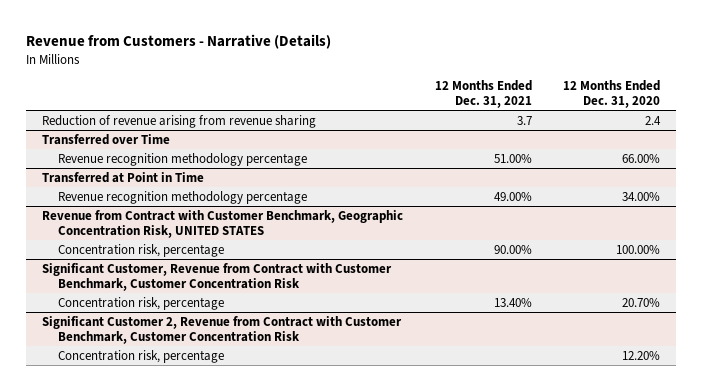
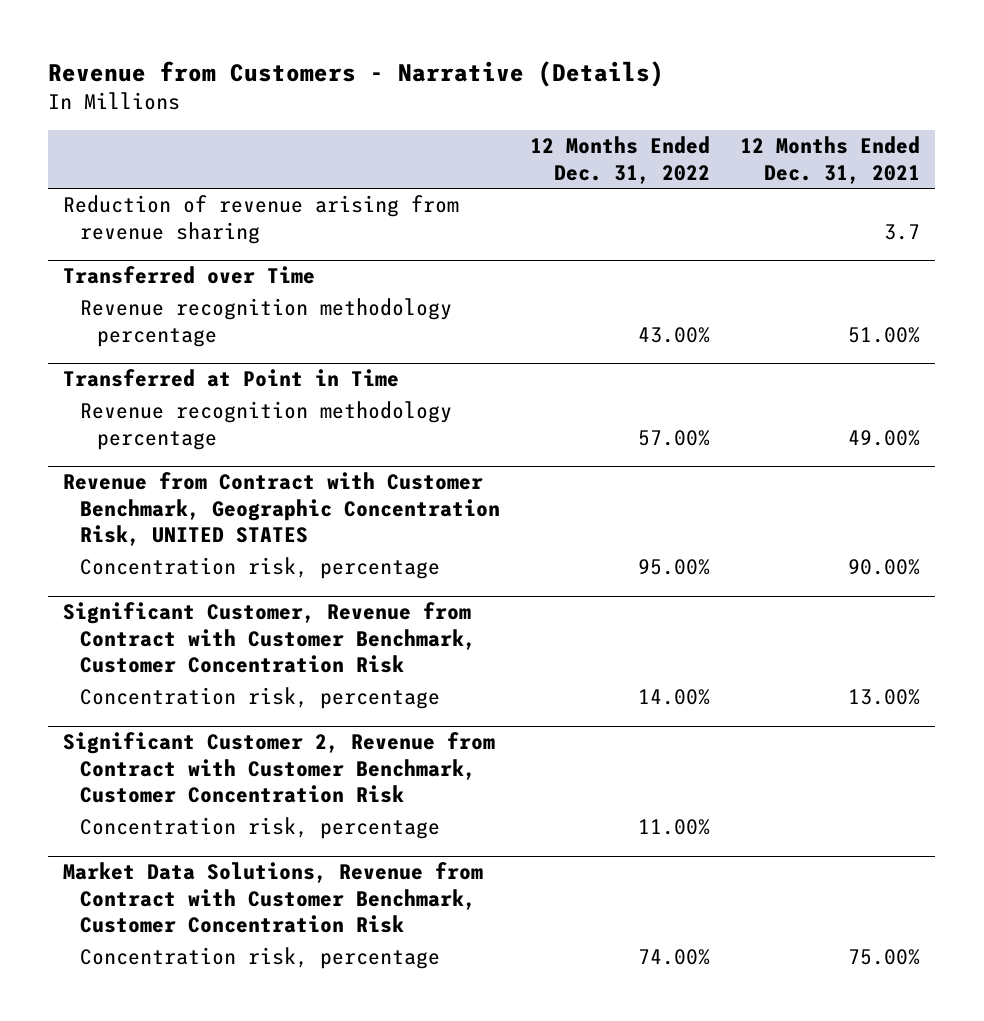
[563,80,661,109] 12 Months Ended Dec. 31, 2020 -> none
none -> [530,136,711,184] 12 Months Ended Dec. 31, 2022
[493,297,532,307] 13.40% -> [848,689,921,706] 13.00%
none -> [63,862,484,933] Market Data Solutions, Revenue from Contract with Customer Benchmark, Customer Concentration Risk
none -> [80,947,441,970] Concentration risk, percentage

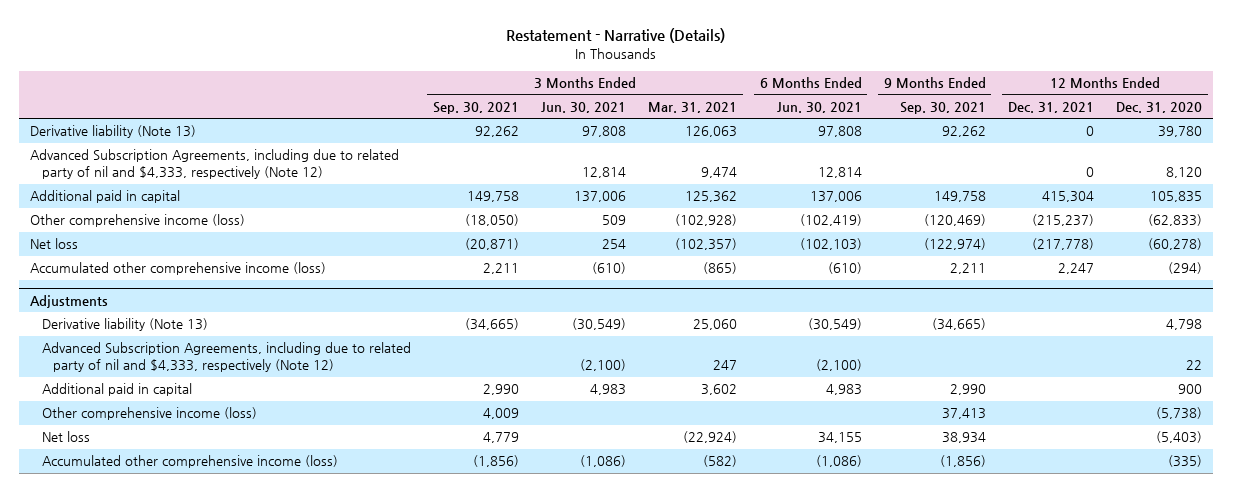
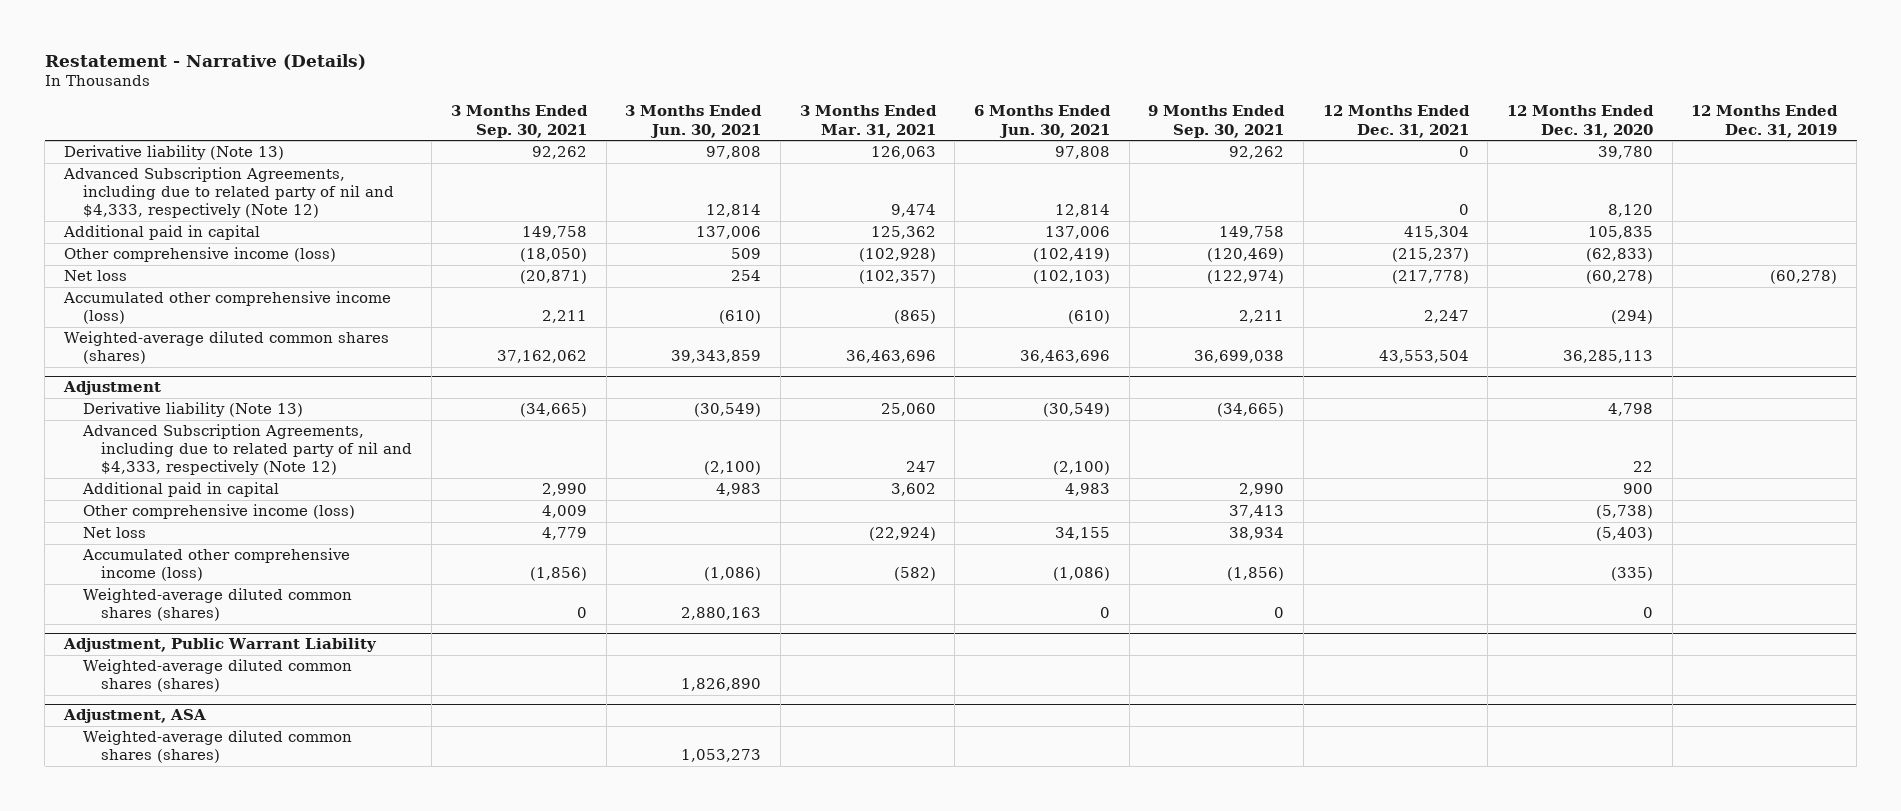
none -> [1691,105,1839,138] 12 Months Ended Dec. 31, 2019
none -> [63,331,389,365] Weighted-average diluted common shares (shares)
[30,294,109,308] Adjustments -> [62,381,161,396] Adjustment
none -> [82,588,352,622] Weighted-average diluted common shares (shares)
none -> [62,638,377,653] Adjustment, Public Warrant Liability
none -> [82,659,352,693] Weighted-average diluted common shares (shares)
none -> [62,709,206,724] Adjustment, ASA
none -> [82,730,352,764] Weighted-average diluted common shares (shares)

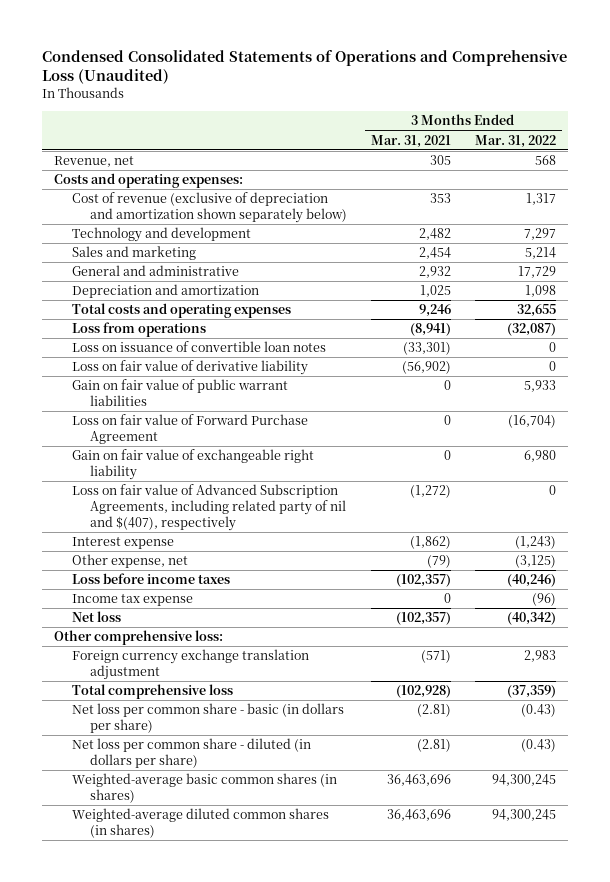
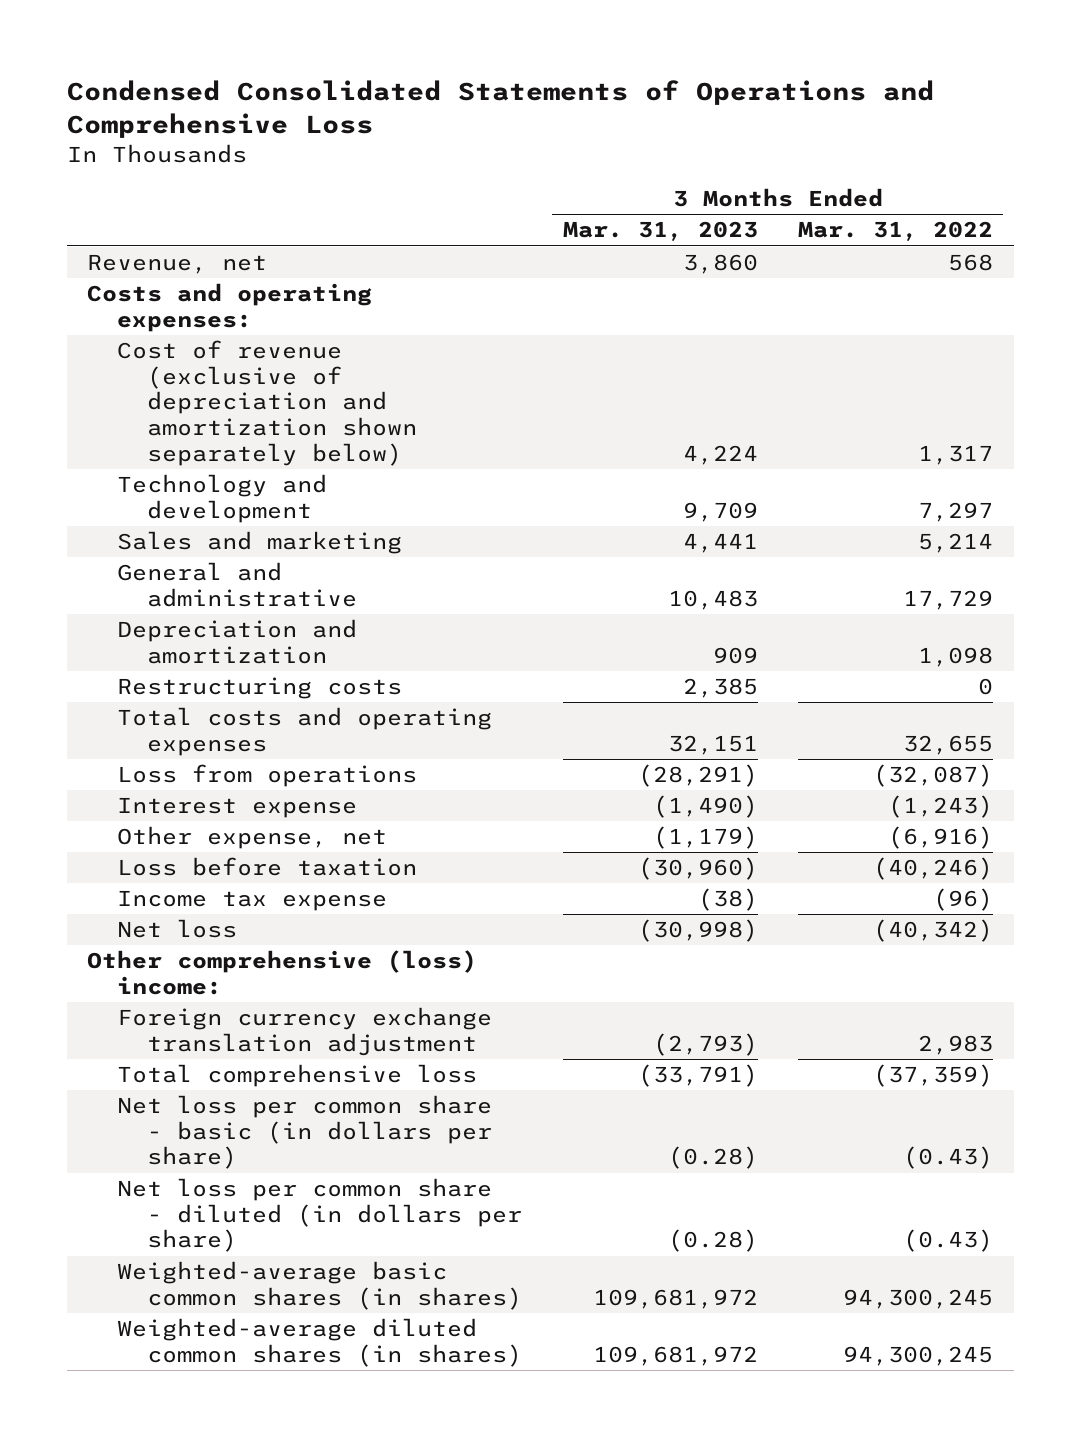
[42,49,568,85] Condensed Consolidated Statements of Operations and Comprehensive Loss (Unaudited) -> [66,79,934,138] Condensed Consolidated Statements of Operations and Comprehensive Loss
[370,134,451,148] Mar. 31, 2021 -> none
none -> [562,221,758,242] Mar. 31, 2023
none -> [117,677,403,700] Restructuring costs
[71,341,326,353] Loss on issuance of convertible loan notes -> none
[71,360,308,376] Loss on fair value of derivative liability -> none
[71,379,288,407] Gain on fair value of public warrant liabilities -> none
[71,414,308,445] Loss on fair value of Forward Purchase Agreement -> none
[71,449,314,481] Gain on fair value of exchangeable right liability -> none
[71,484,346,532] Loss on fair value of Advanced Subscription Agreements, including related party of nil and $(407), respectively -> none
[514,555,556,569] (3,125) -> [888,826,994,850] (6,916)
[71,573,230,585] Loss before income taxes -> [117,857,418,877] Loss before taxation
[53,630,223,646] Other comprehensive loss: -> [87,950,478,995] Other comprehensive (loss) income:

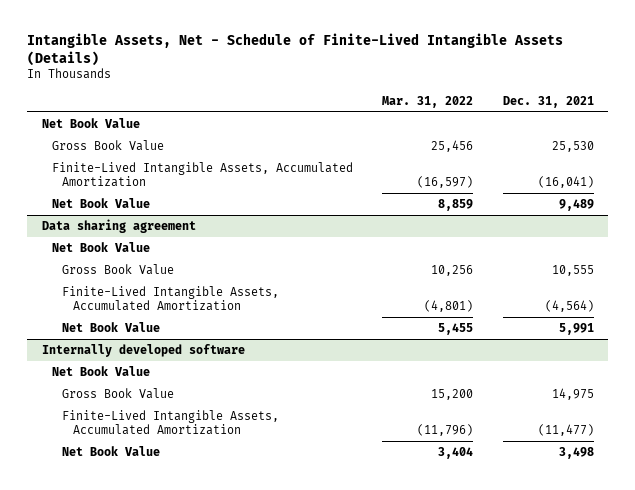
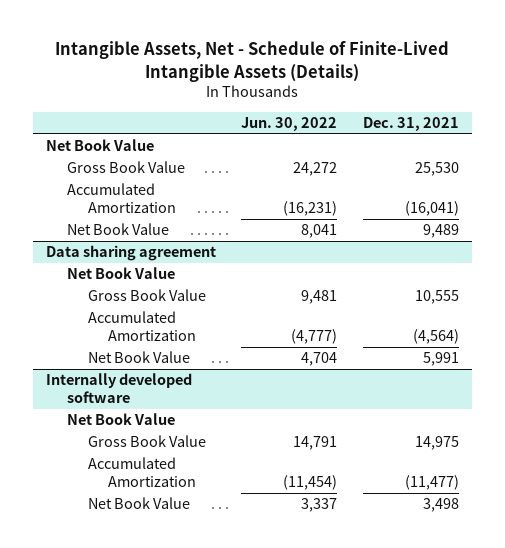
[382,95,474,108] Mar. 31, 2022 -> none
none -> [241,117,338,132] Jun. 30, 2022
[52,161,354,188] Finite-Lived Intangible Assets, Accumulated Amortization -> [66,183,176,214] Accumulated Amortization
[62,285,280,312] Finite-Lived Intangible Assets, Accumulated Amortization -> [87,311,197,342] Accumulated Amortization
[62,409,280,436] Finite-Lived Intangible Assets, Accumulated Amortization -> [87,457,197,488] Accumulated Amortization

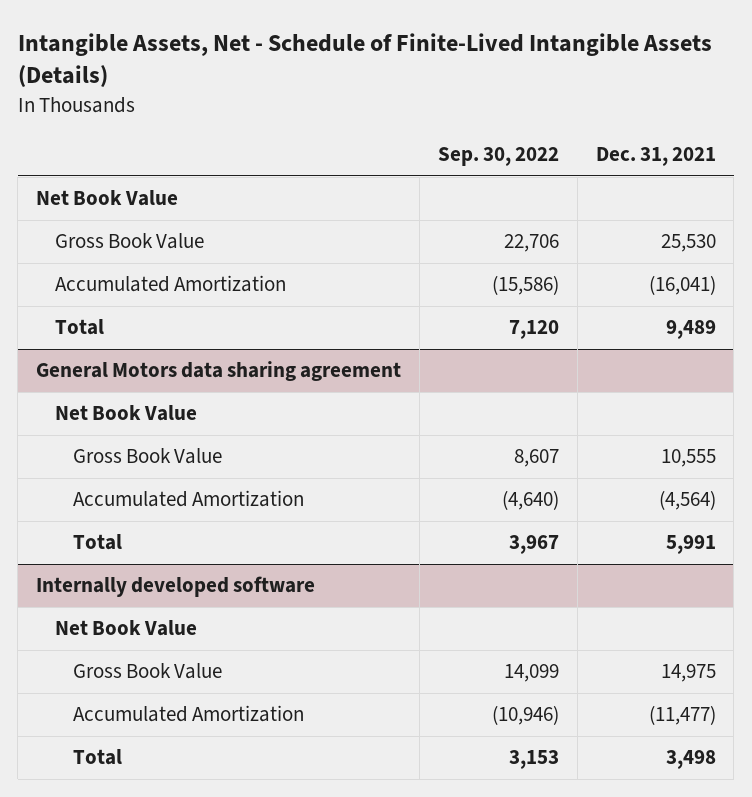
[241,117,338,132] Jun. 30, 2022 -> none
none -> [437,147,559,167] Sep. 30, 2022
[66,223,169,236] Net Book Value -> [54,319,104,336] Total
[45,245,216,262] Data sharing agreement -> [36,361,402,382] General Motors data sharing agreement
[87,351,190,364] Net Book Value -> [73,534,123,551] Total
[87,497,190,510] Net Book Value -> [73,749,123,766] Total

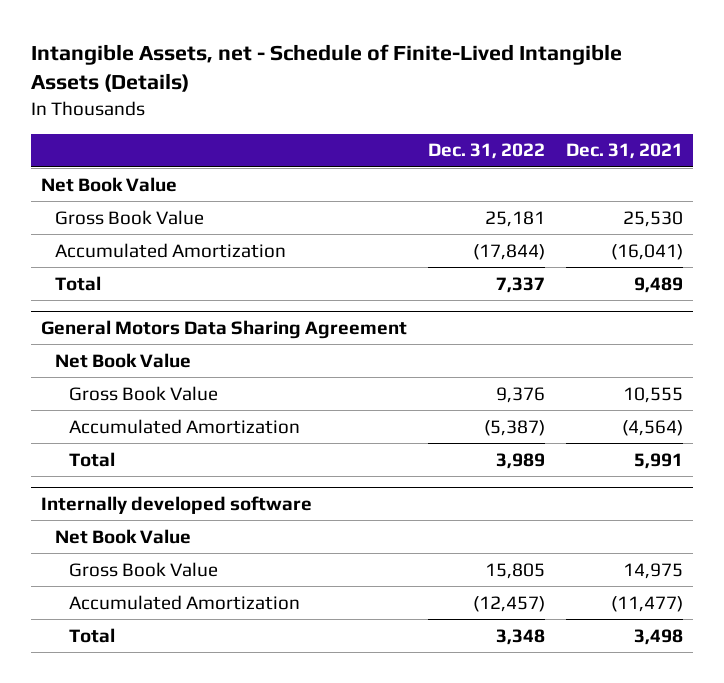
[17,32,712,88] Intangible Assets, Net - Schedule of Finite-Lived Intangible Assets (Details) -> [30,44,622,93] Intangible Assets, net - Schedule of Finite-Lived Intangible Assets (Details)
[437,147,559,167] Sep. 30, 2022 -> none
none -> [428,143,546,160] Dec. 31, 2022
[36,361,402,382] General Motors data sharing agreement -> [41,320,408,340] General Motors Data Sharing Agreement

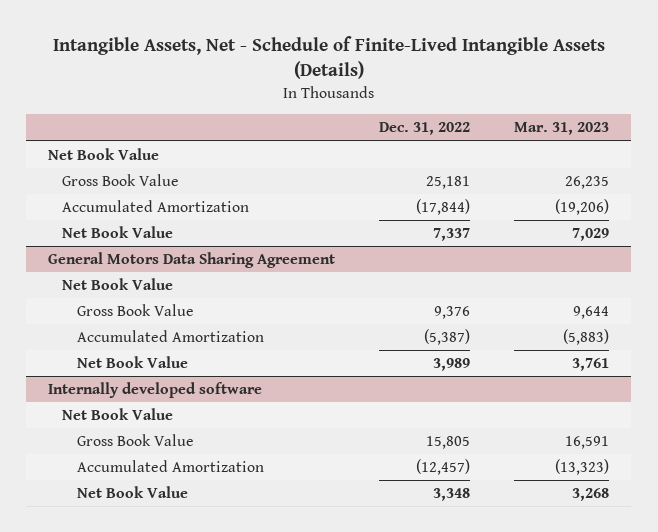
[30,44,622,93] Intangible Assets, net - Schedule of Finite-Lived Intangible Assets (Details) -> [52,36,605,80] Intangible Assets, Net - Schedule of Finite-Lived Intangible Assets (Details)
[565,143,683,160] Dec. 31, 2021 -> none
none -> [514,122,610,136] Mar. 31, 2023
[54,275,101,291] Total -> [62,226,174,239] Net Book Value
[68,451,115,467] Total -> [76,356,188,369] Net Book Value
[68,627,115,643] Total -> [76,486,188,499] Net Book Value

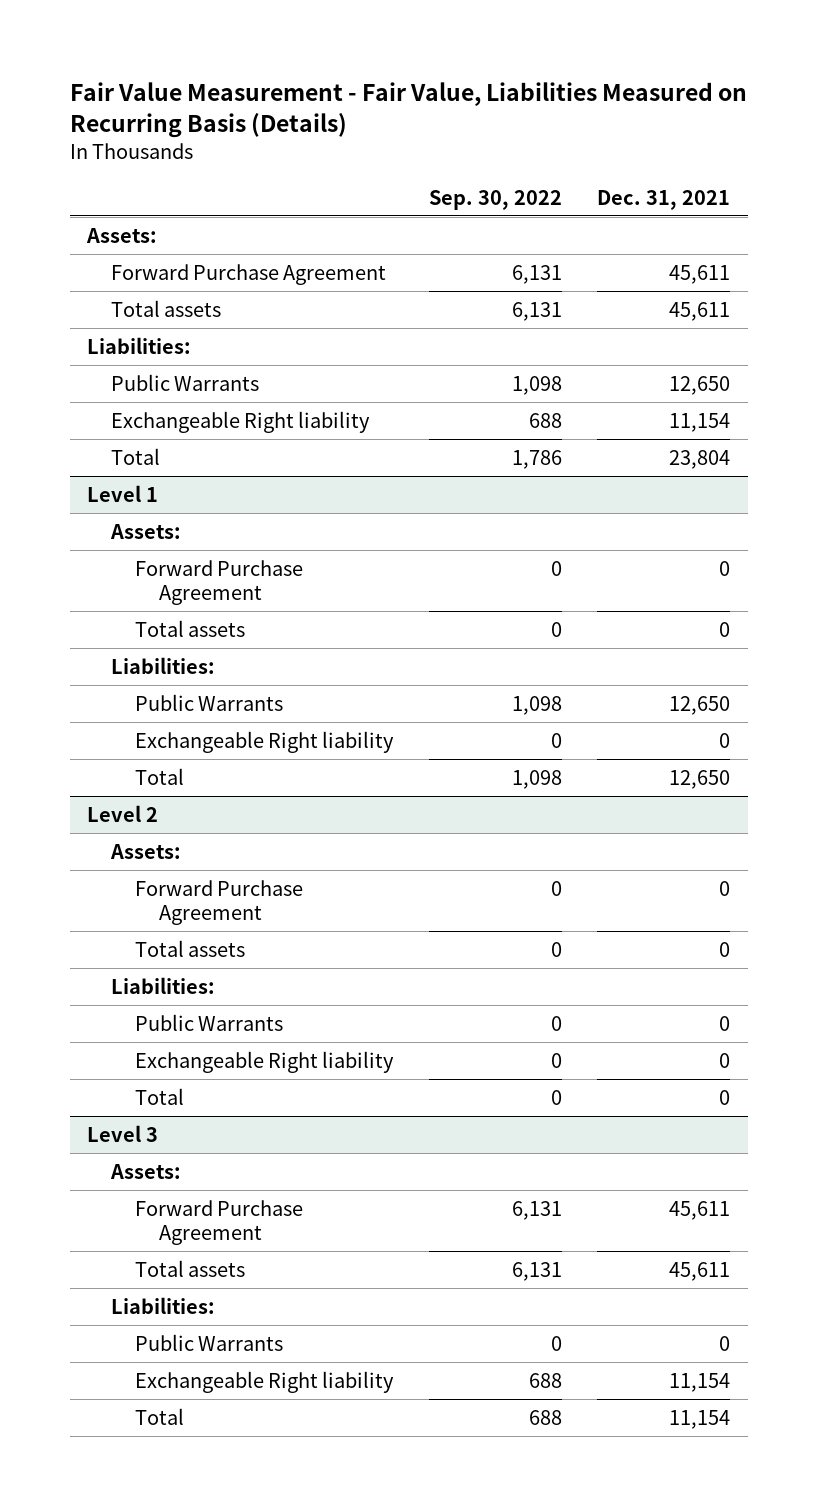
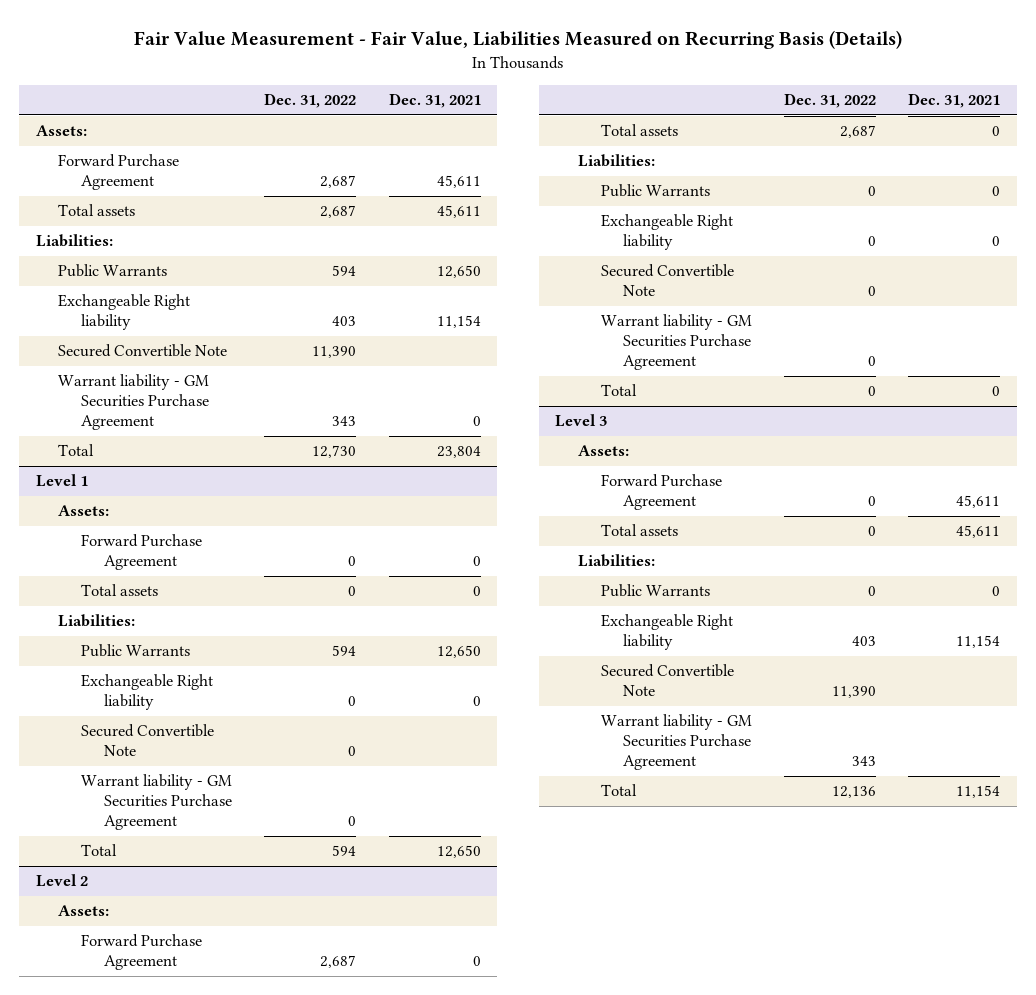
[428,189,562,210] Sep. 30, 2022 -> none
none -> [264,93,357,109] Dec. 31, 2022
none -> [58,344,228,358] Secured Convertible Note
none -> [58,374,210,431] Warrant liability - GM Securities Purchase Agreement
none -> [81,724,215,757] Secured Convertible Note
none -> [81,774,233,831] Warrant liability - GM Securities Purchase Agreement
none -> [600,264,734,297] Secured Convertible Note
none -> [600,314,752,371] Warrant liability - GM Securities Purchase Agreement
none -> [600,664,734,697] Secured Convertible Note
none -> [600,714,752,771] Warrant liability - GM Securities Purchase Agreement

